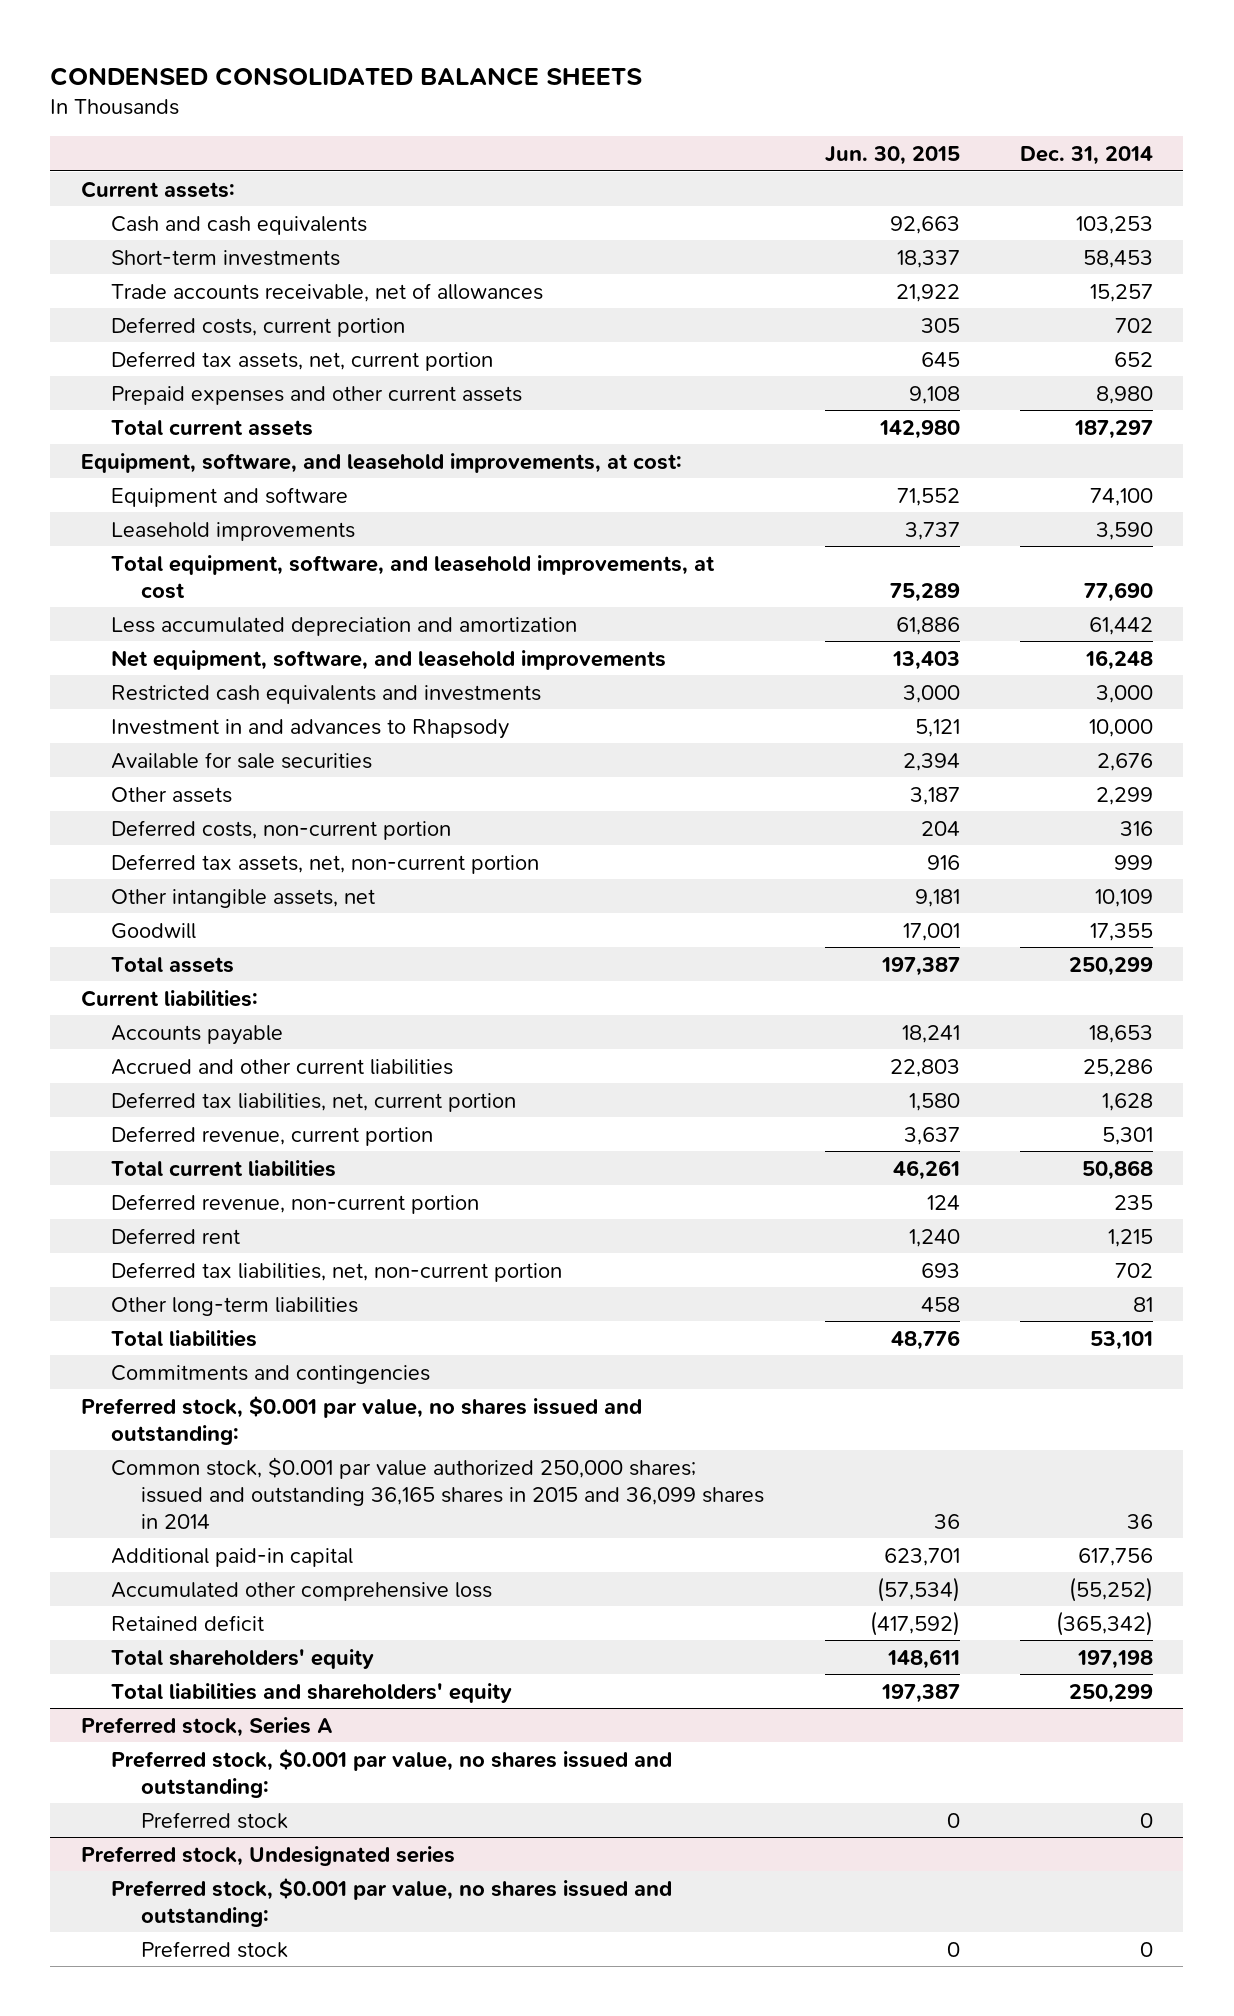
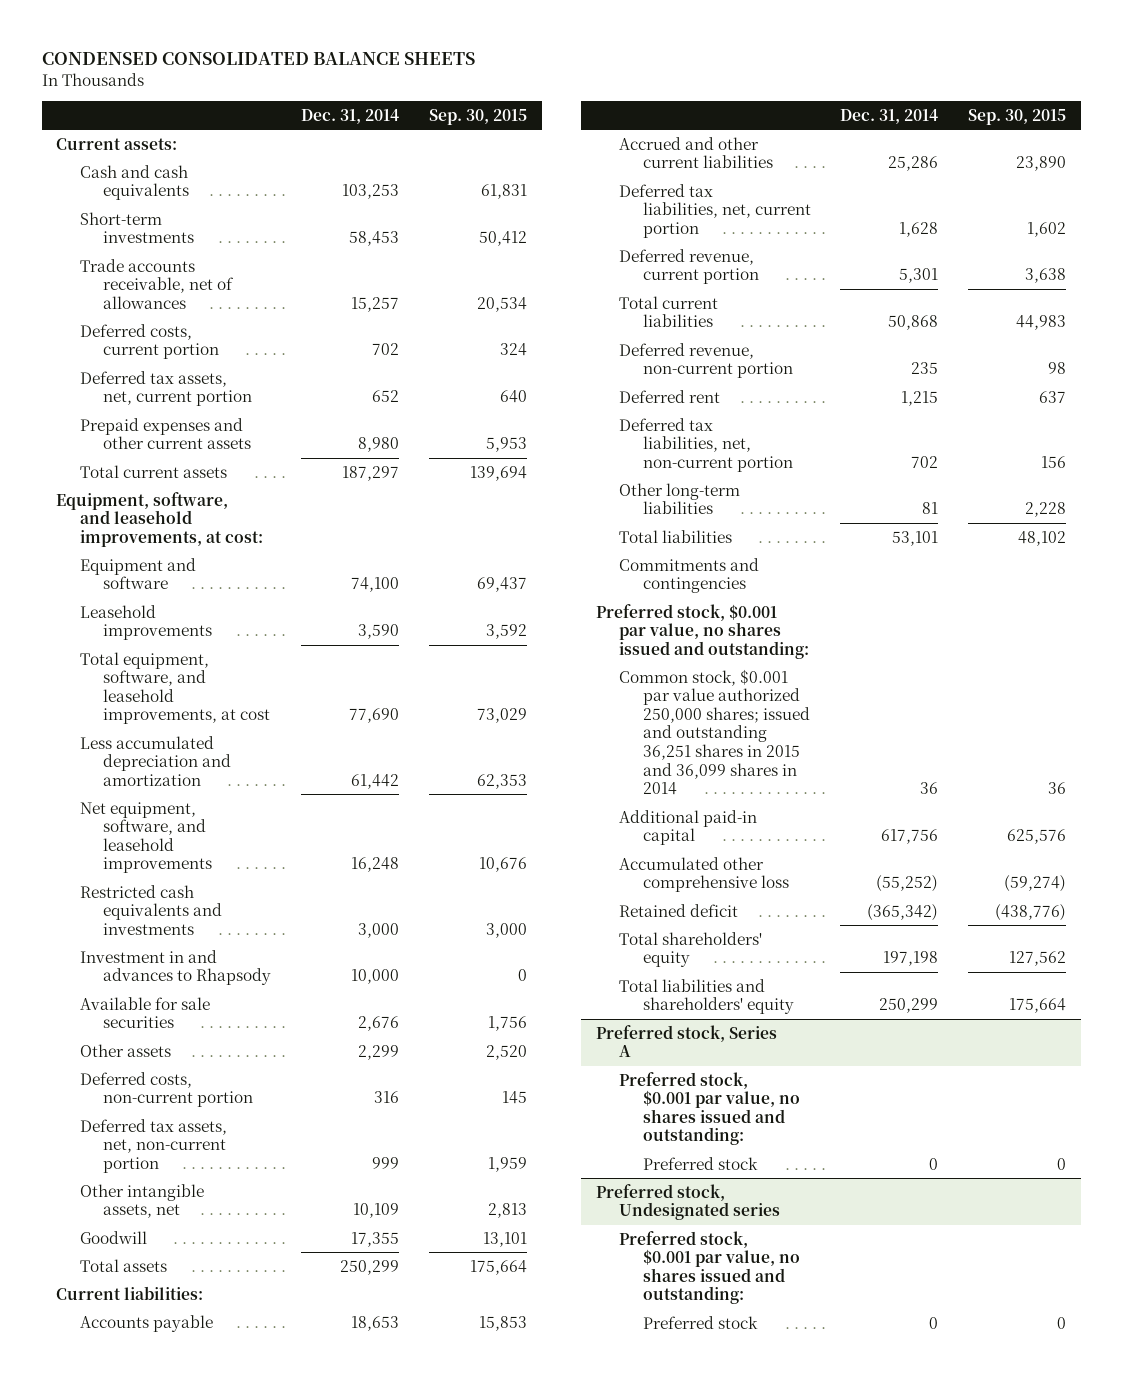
[824,146,960,166] Jun. 30, 2015 -> none
none -> [429,108,528,125] Sep. 30, 2015
[110,1456,765,1529] Common stock, $0.001 par value authorized 250,000 shares; issued and outstanding 36,165 shares in 2015 and 36,099 shares in 2014 -> [619,668,810,796] Common stock, $0.001 par value authorized 250,000 shares; issued and outstanding 36,251 shares in 2015 and 36,099 shares in 2014

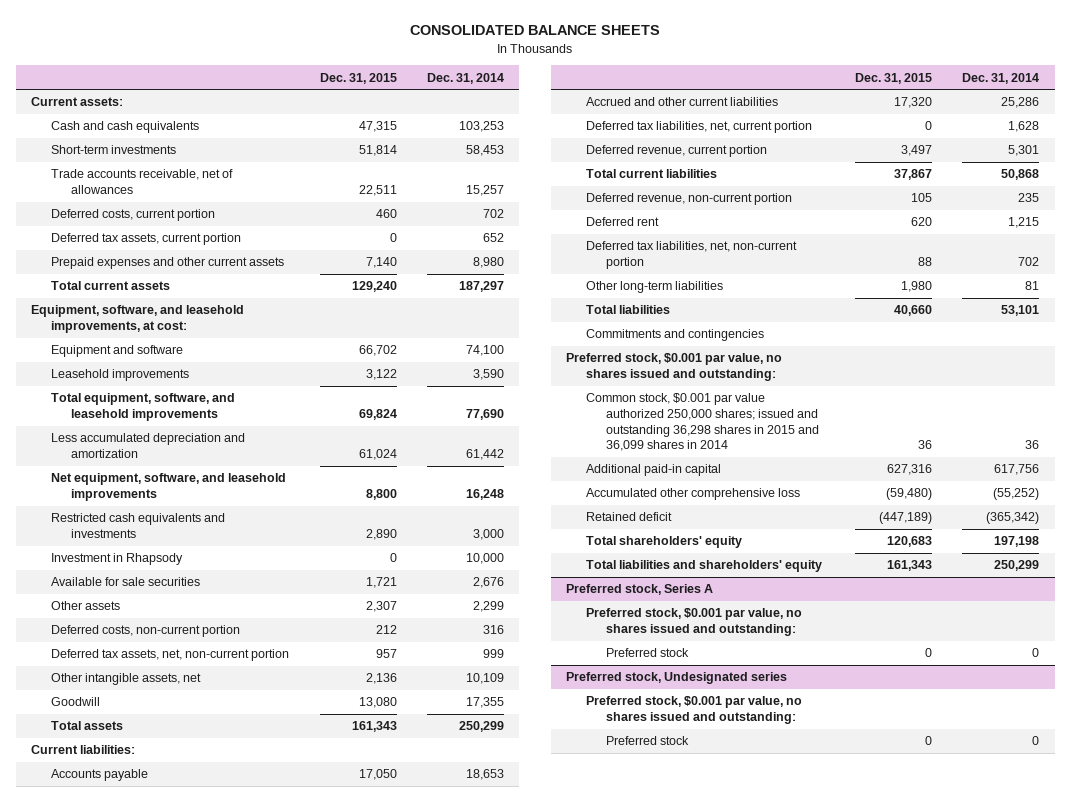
[41,52,475,66] CONDENSED CONSOLIDATED BALANCE SHEETS -> [410,25,661,36] CONSOLIDATED BALANCE SHEETS
[429,108,528,125] Sep. 30, 2015 -> none
none -> [319,72,397,84] Dec. 31, 2015
[79,370,253,407] Deferred tax assets, net, current portion -> [51,233,242,246] Deferred tax assets, current portion
[79,651,271,725] Total equipment, software, and leasehold improvements, at cost -> [51,393,236,422] Total equipment, software, and leasehold improvements
[79,949,272,986] Investment in and advances to Rhapsody -> [51,553,184,566] Investment in Rhapsody
[619,668,810,796] Common stock, $0.001 par value authorized 250,000 shares; issued and outstanding 36,251 shares in 2015 and 36,099 shares in 2014 -> [586,393,820,452] Common stock, $0.001 par value authorized 250,000 shares; issued and outstanding 36,298 shares in 2015 and 36,099 shares in 2014

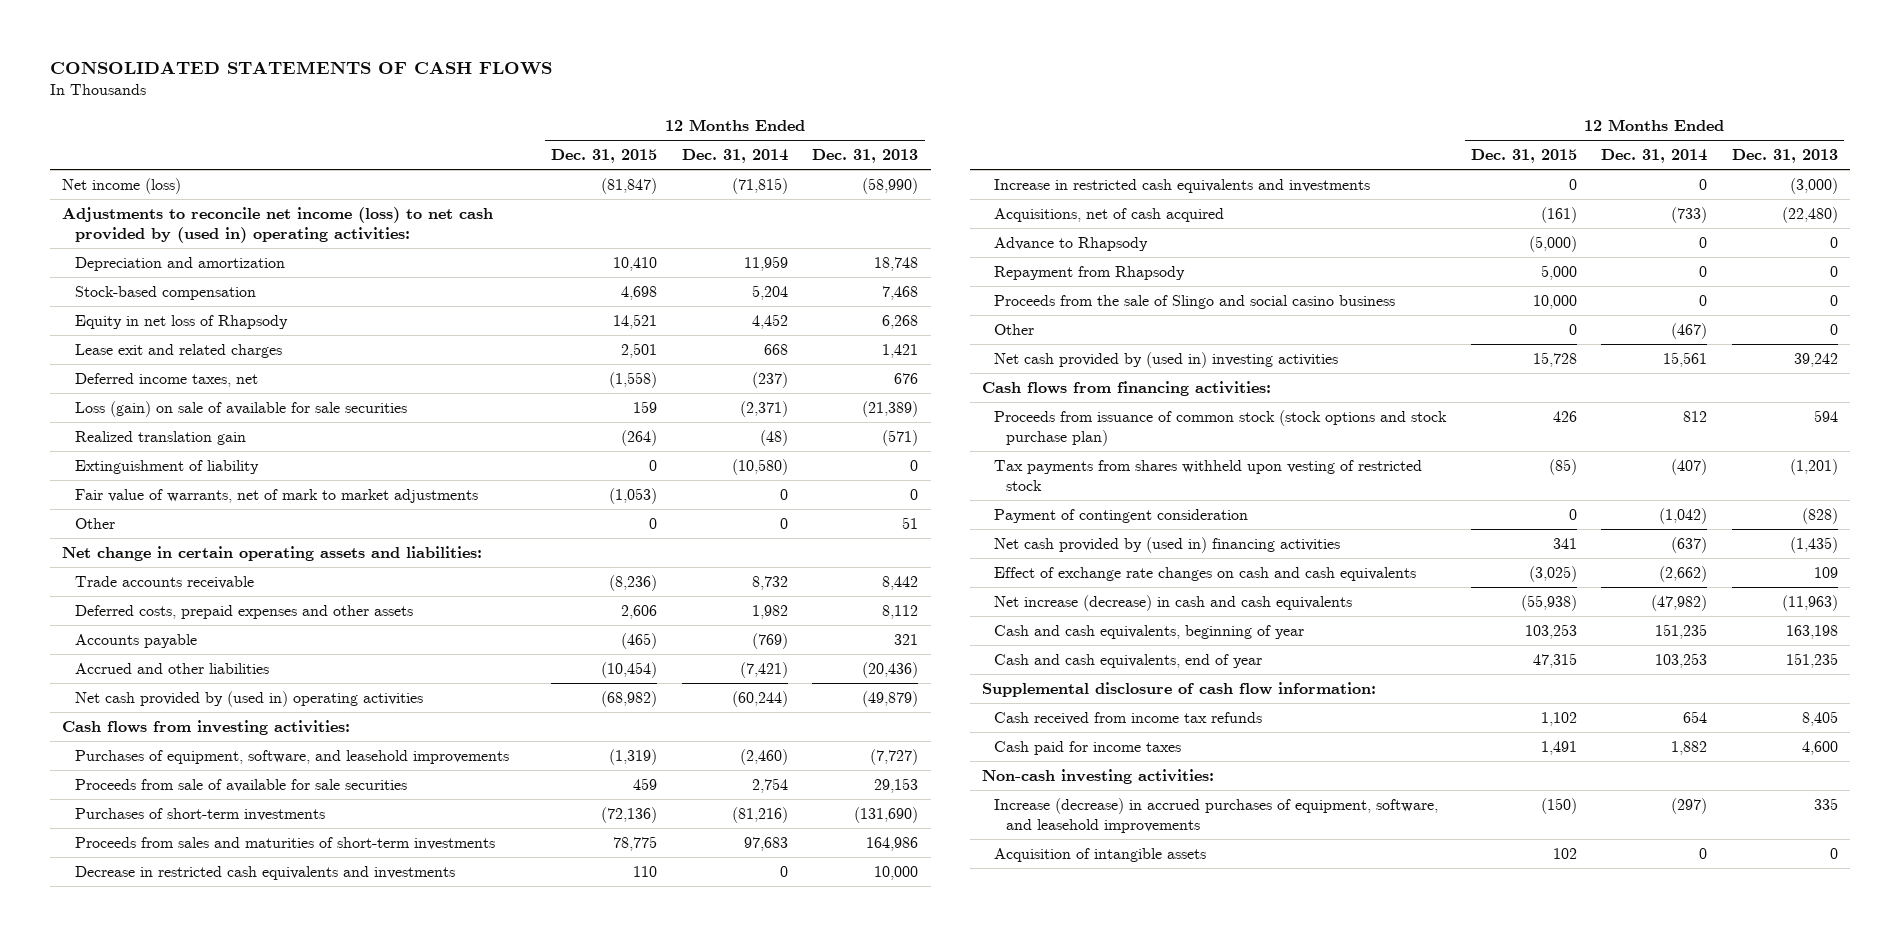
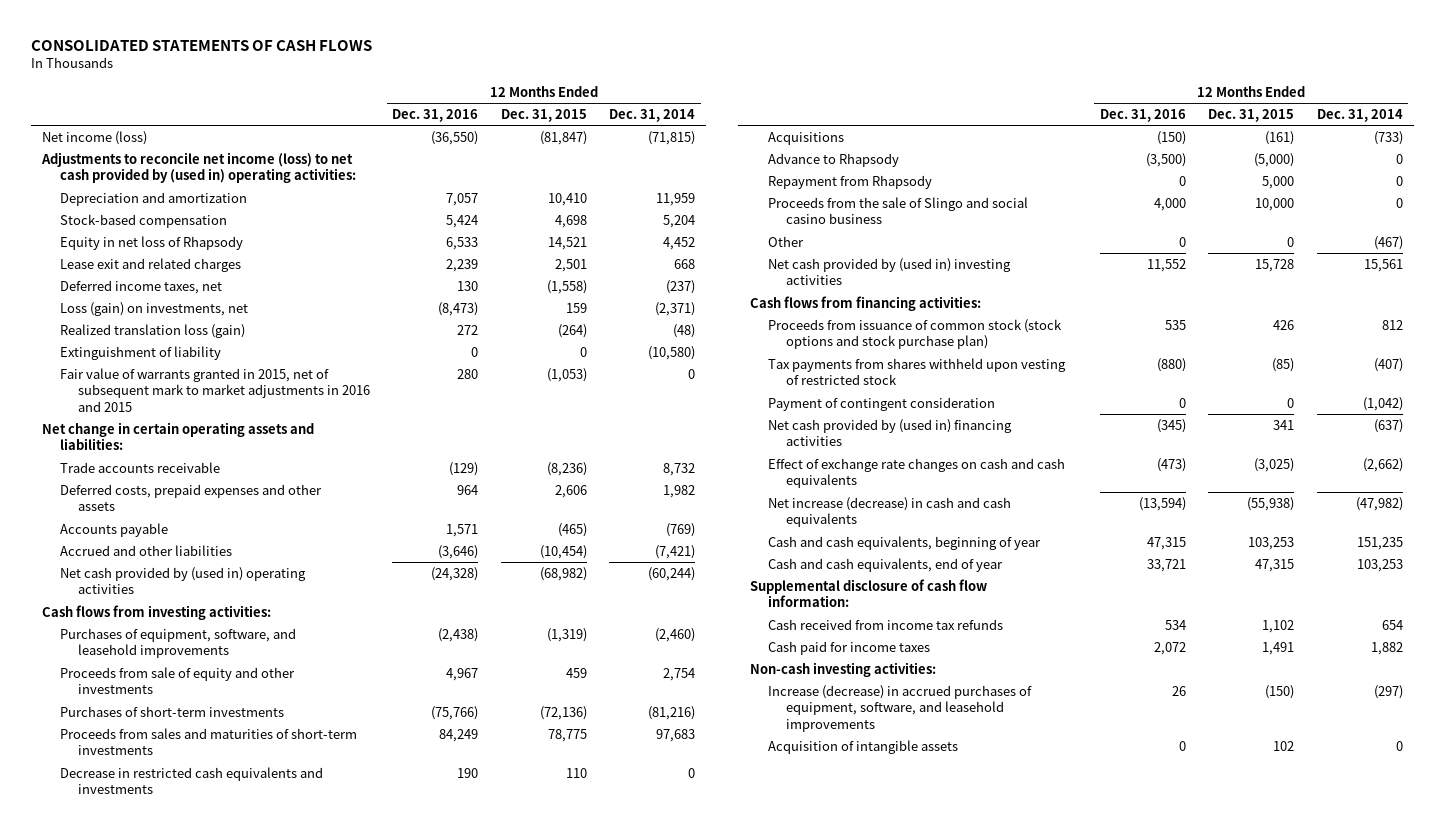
[812,149,919,164] Dec. 31, 2013 -> none
none -> [392,108,479,122] Dec. 31, 2016
[74,401,407,418] Loss (gain) on sale of available for sale securities -> [60,301,249,316] Loss (gain) on investments, net
[74,431,246,446] Realized translation gain -> [60,323,246,338] Realized translation loss (gain)
[74,518,115,530] Other -> none
[74,489,478,504] Fair value of warrants, net of mark to market adjustments -> [60,367,371,412] Fair value of warrants granted in 2015, net of subsequent mark to market adjustments in 2016 and 2015
[74,779,407,793] Proceeds from sale of available for sale securities -> [60,666,296,695] Proceeds from sale of equity and other investments
[994,179,1371,194] Increase in restricted cash equivalents and investments -> none
[994,208,1225,223] Acquisitions, net of cash acquired -> [767,131,844,145] Acquisitions

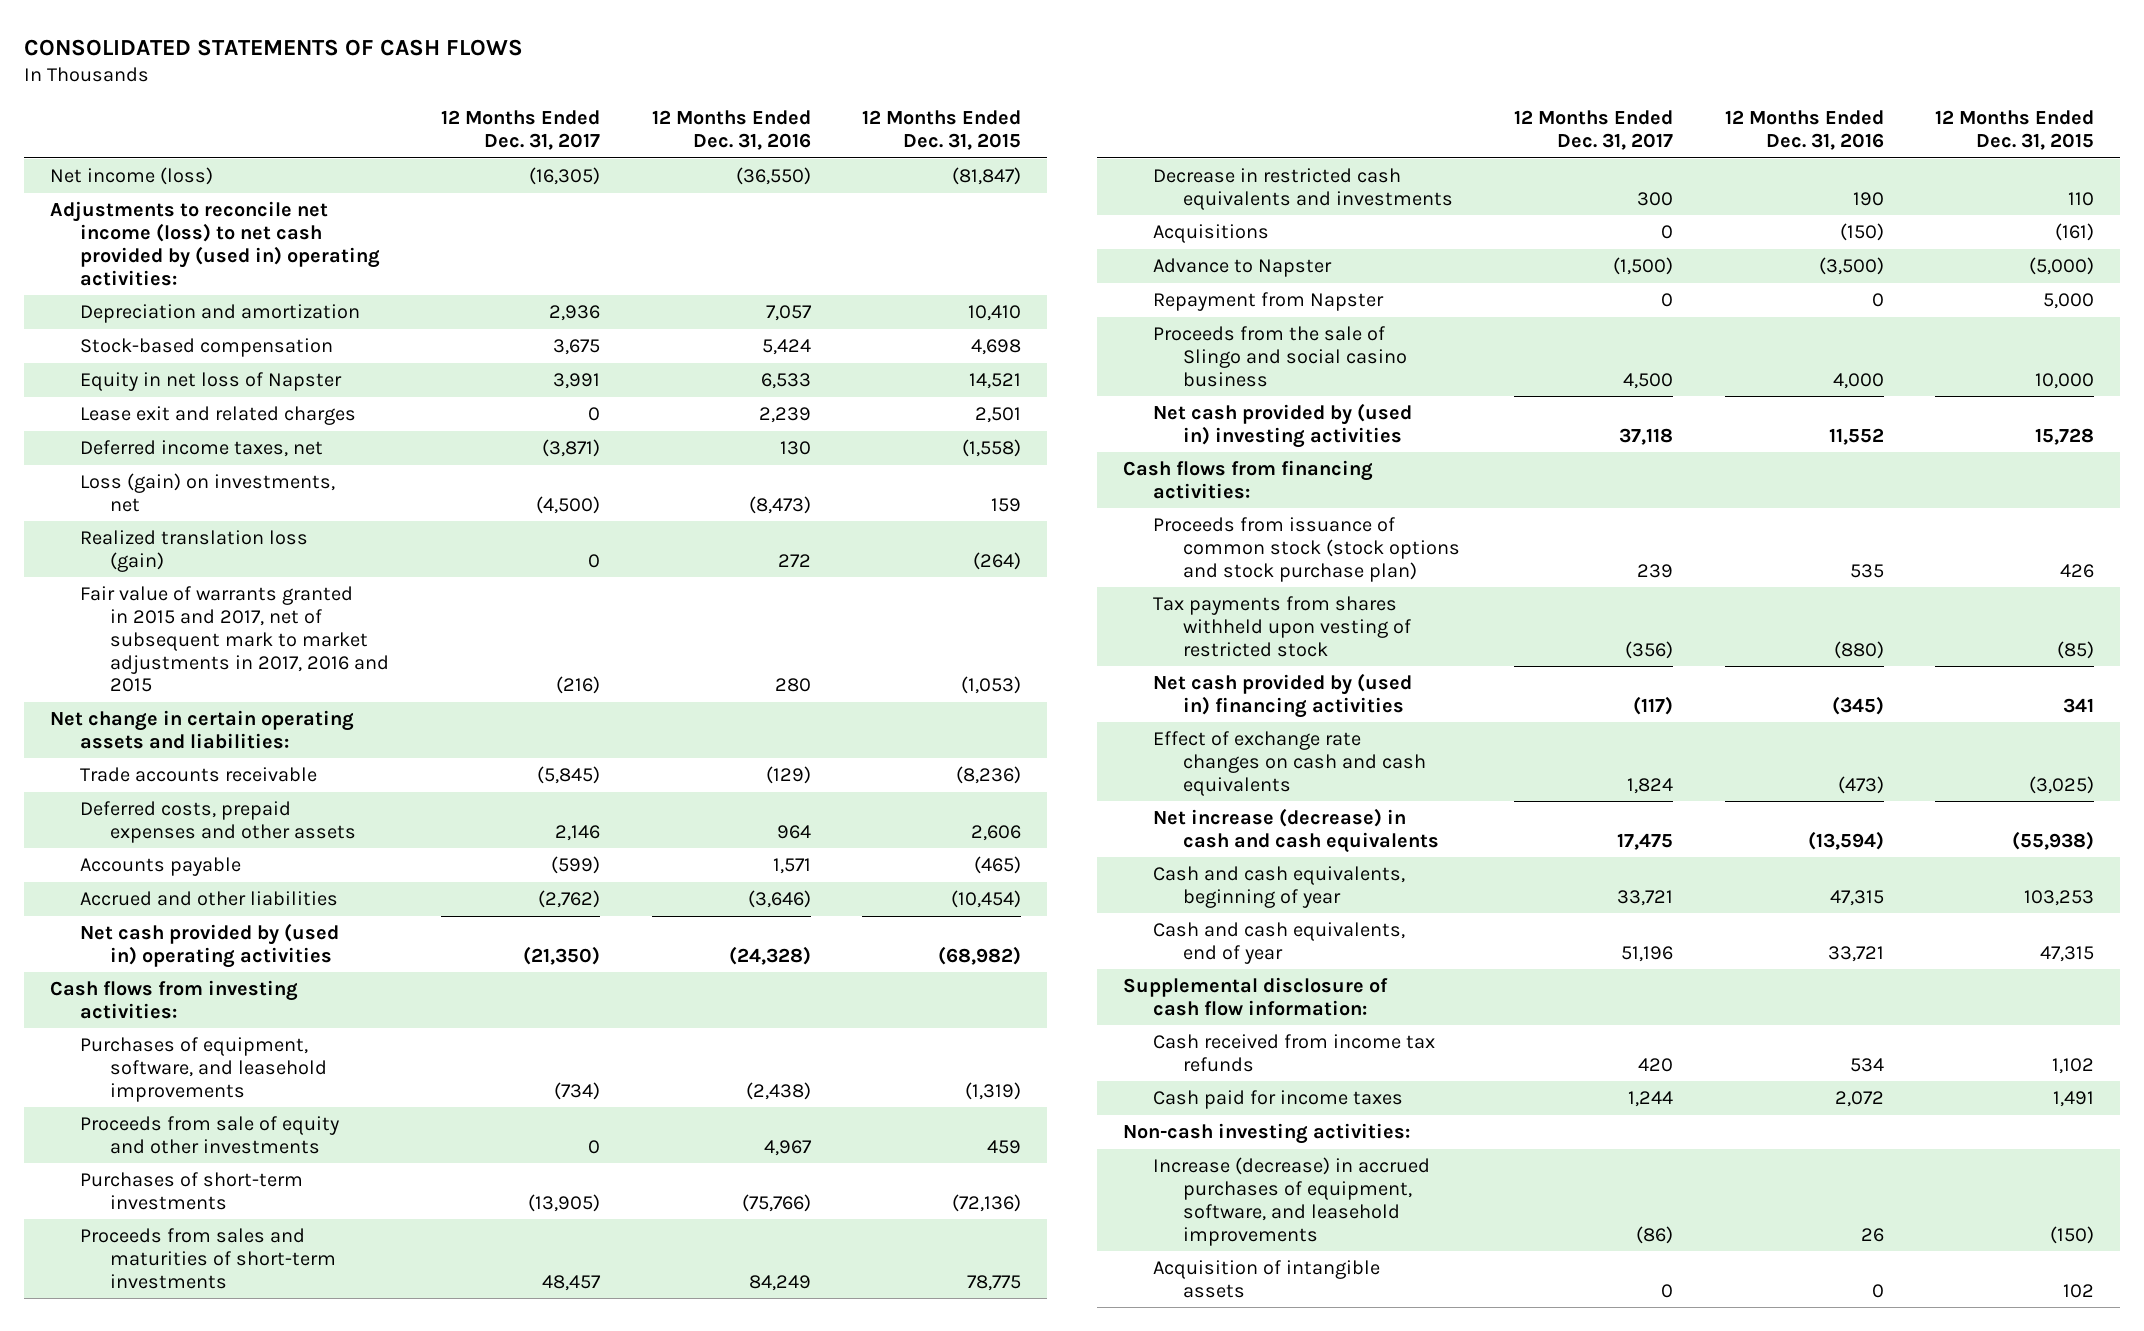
[609,108,696,122] Dec. 31, 2014 -> none
none -> [440,110,600,150] 12 Months Ended Dec. 31, 2017
[60,235,244,250] Equity in net loss of Rhapsody -> [79,372,342,392] Equity in net loss of Napster
[60,345,222,360] Extinguishment of liability -> none
[60,367,371,412] Fair value of warrants granted in 2015, net of subsequent mark to market adjustments in 2016 and 2015 -> [79,586,389,693] Fair value of warrants granted in 2015 and 2017, net of subsequent mark to market adjustments in 2017, 2016 and 2015
[767,152,899,167] Advance to Rhapsody -> [1152,258,1332,278] Advance to Napster
[767,174,932,189] Repayment from Rhapsody -> [1152,292,1384,312] Repayment from Napster
[767,235,804,247] Other -> none
[767,396,995,411] Payment of contingent consideration -> none

